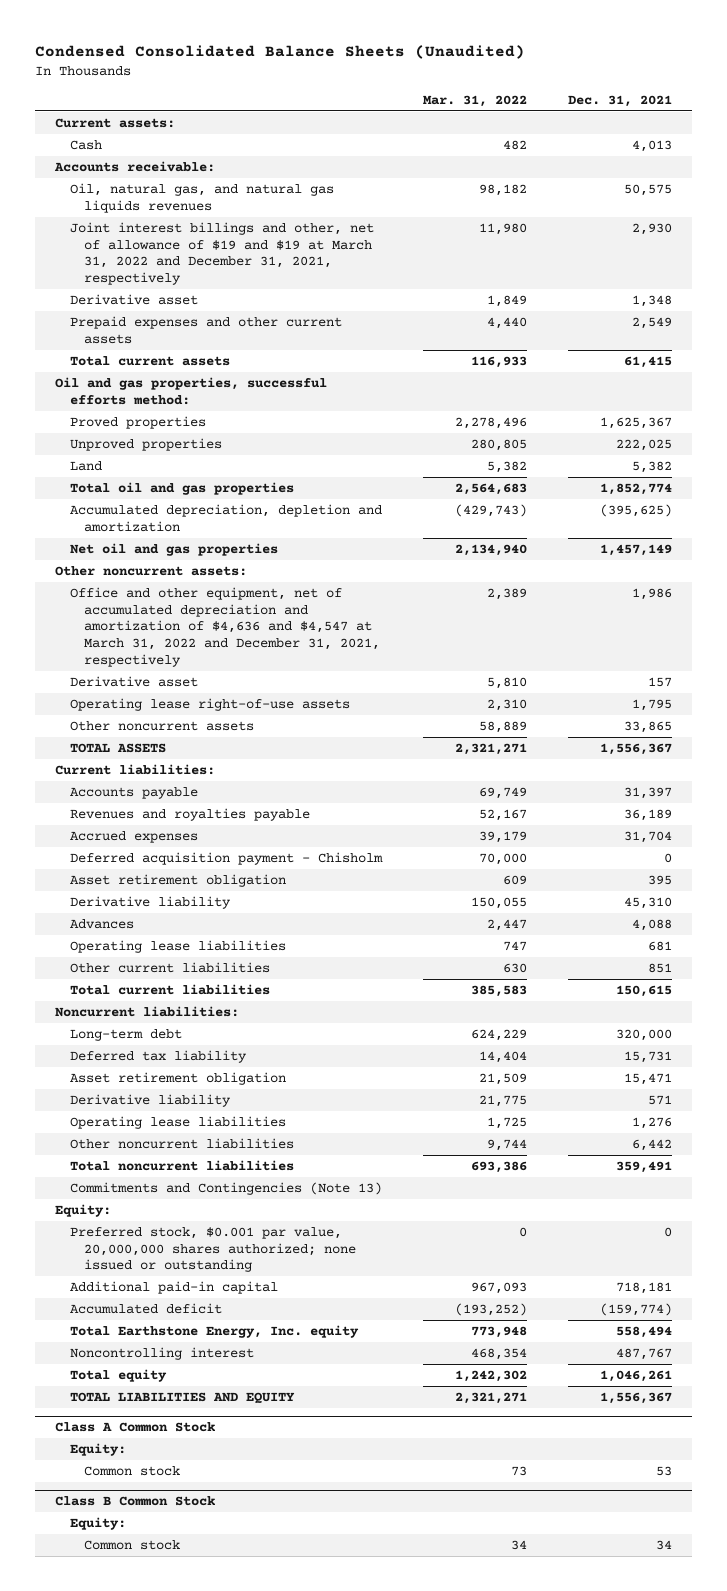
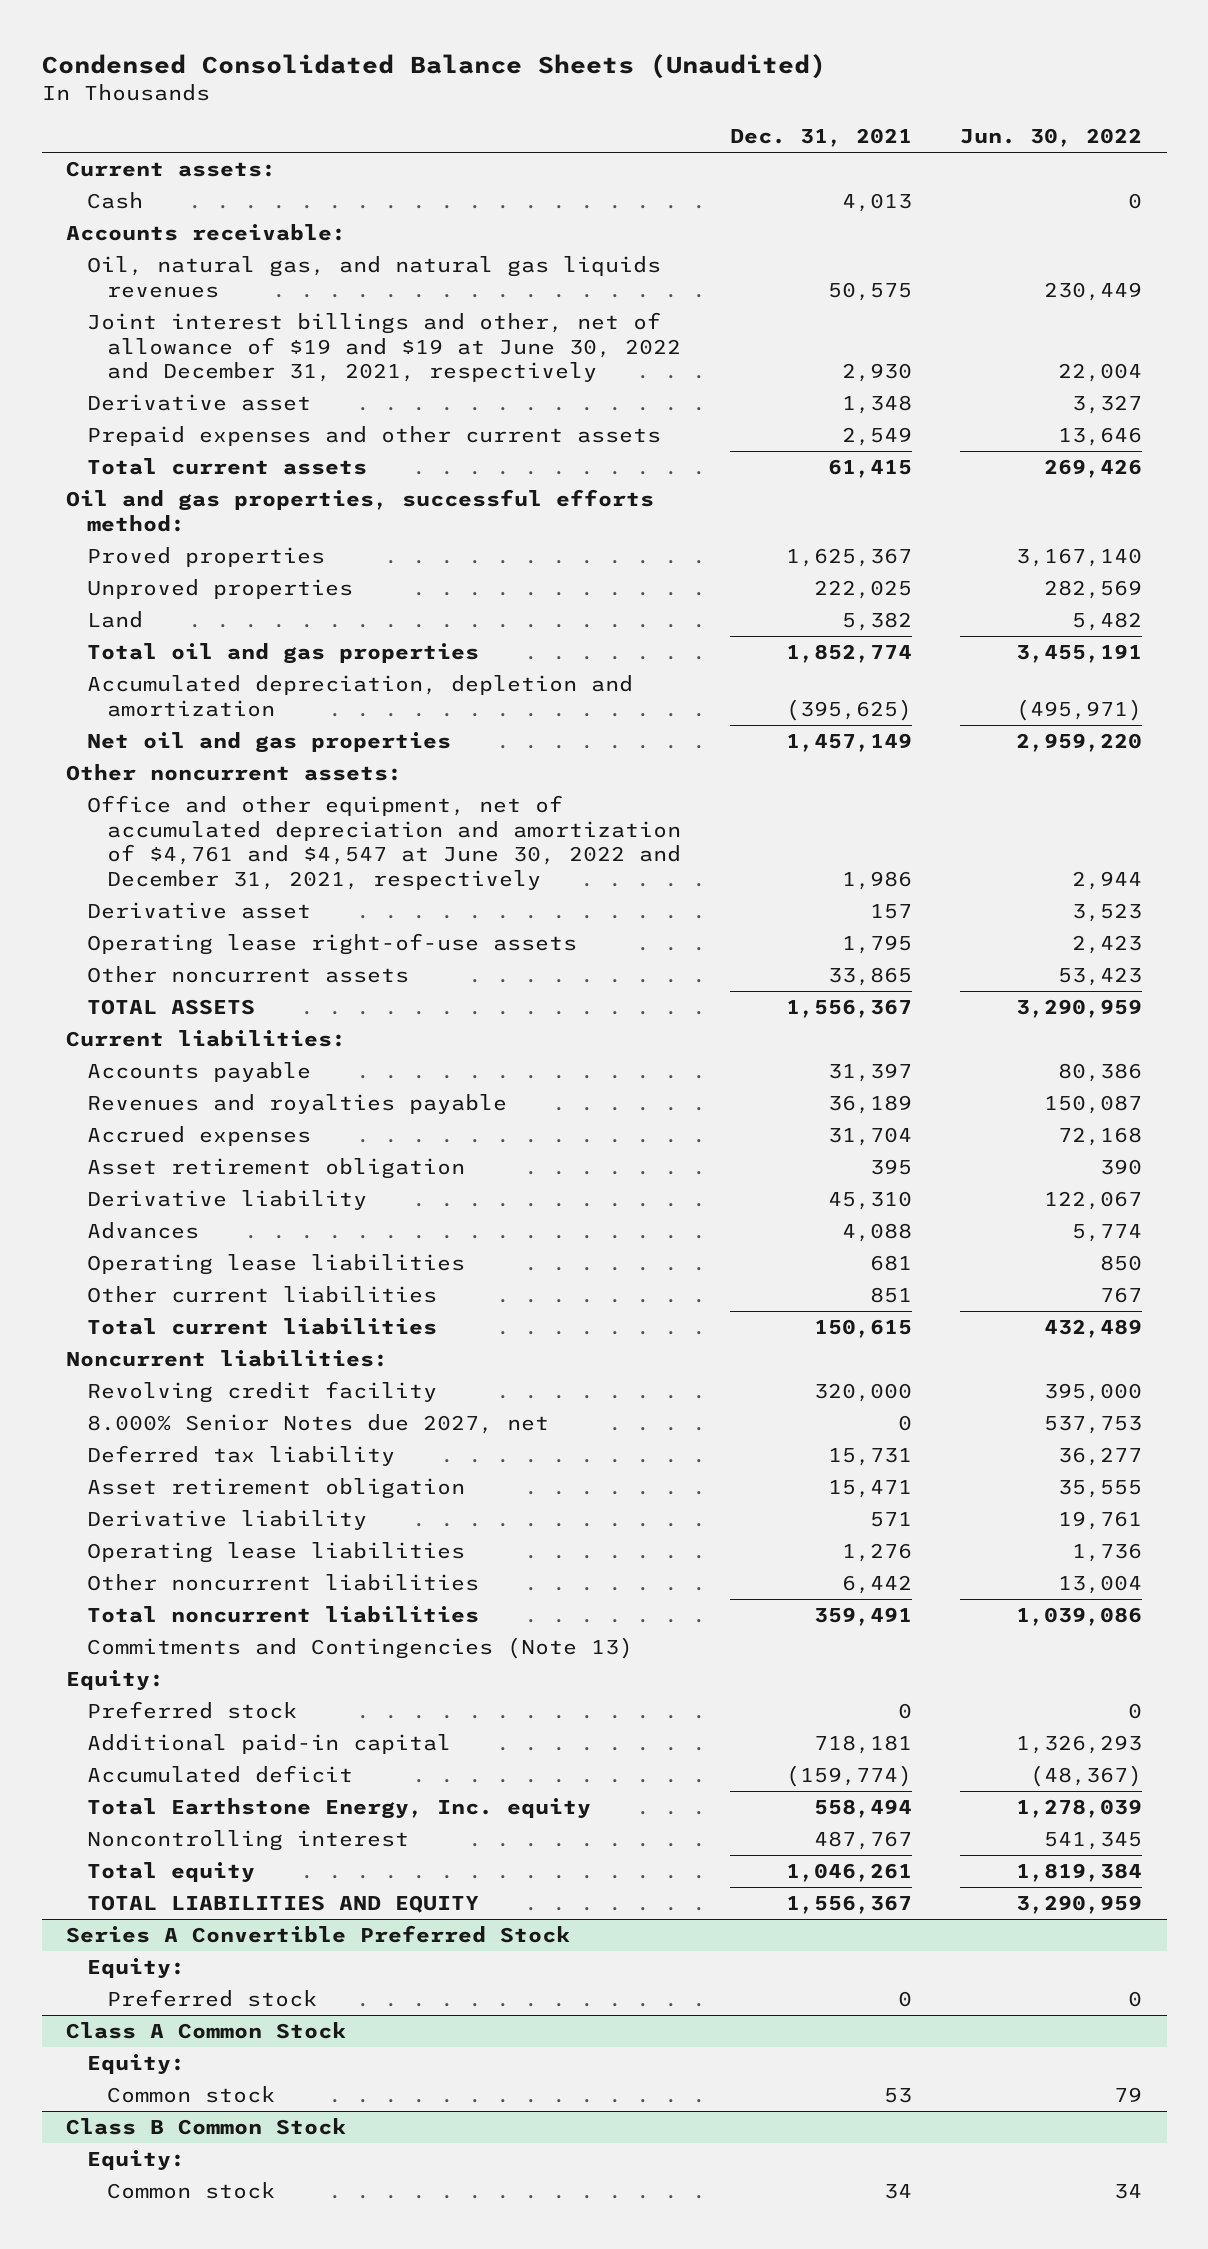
[422,94,527,107] Mar. 31, 2022 -> none
none -> [960,128,1143,148] Jun. 30, 2022
[69,222,374,285] Joint interest billings and other, net of allowance of $19 and $19 at March 31, 2022 and December 31, 2021, respectively -> [86,312,682,383] Joint interest billings and other, net of allowance of $19 and $19 at June 30, 2022 and December 31, 2021, respectively
[69,587,381,667] Office and other equipment, net of accumulated depreciation and amortization of $4,636 and $4,547 at March 31, 2022 and December 31, 2021, respectively -> [86,795,682,891] Office and other equipment, net of accumulated depreciation and amortization of $4,761 and $4,547 at June 30, 2022 and December 31, 2021, respectively
[69,852,383,866] Deferred acquisition payment - Chisholm -> none
[69,1029,182,1042] Long-term debt -> none
none -> [86,1381,437,1404] Revolving credit facility
none -> [86,1414,549,1435] 8.000% Senior Notes due 2027, net
[69,1227,357,1273] Preferred stock, $0.001 par value, 20,000,000 shares authorized; none issued or outstanding -> [86,1701,297,1720] Preferred stock
none -> [65,1925,570,1944] Series A Convertible Preferred Stock
none -> [86,1958,185,1980] Equity:
none -> [107,1989,318,2008] Preferred stock

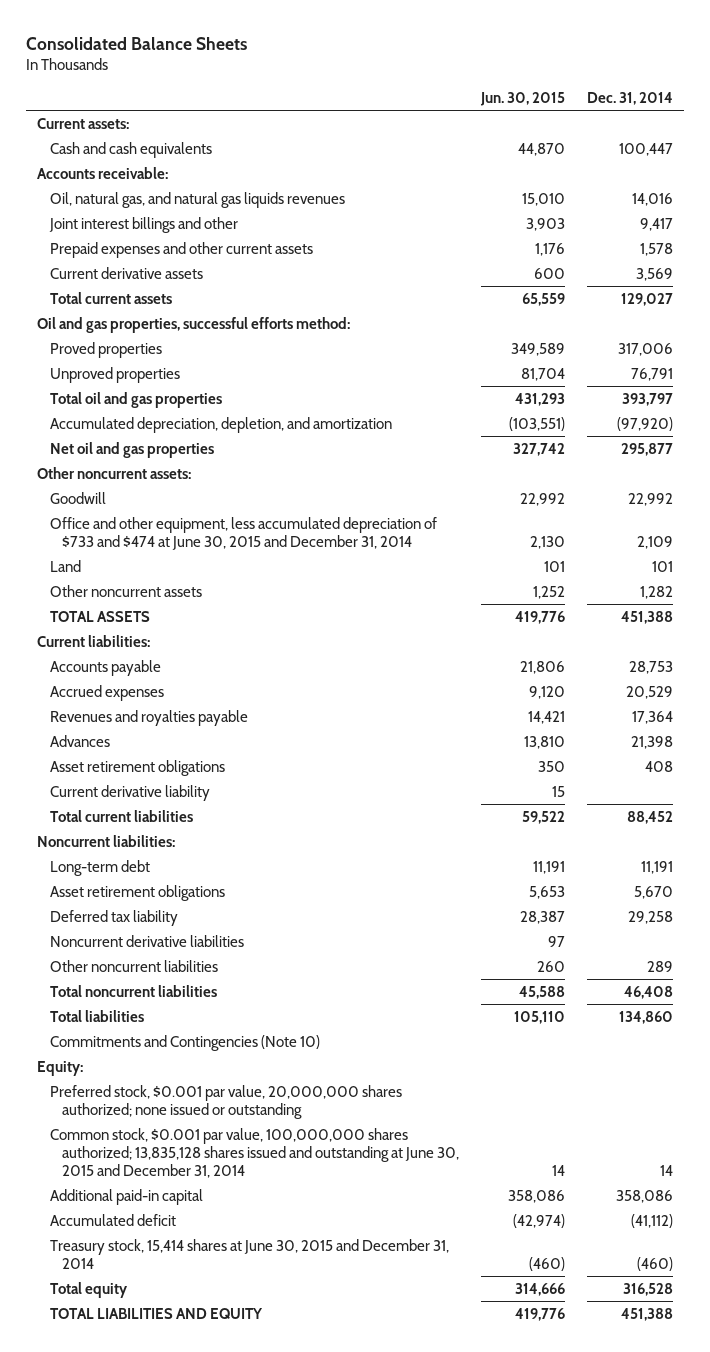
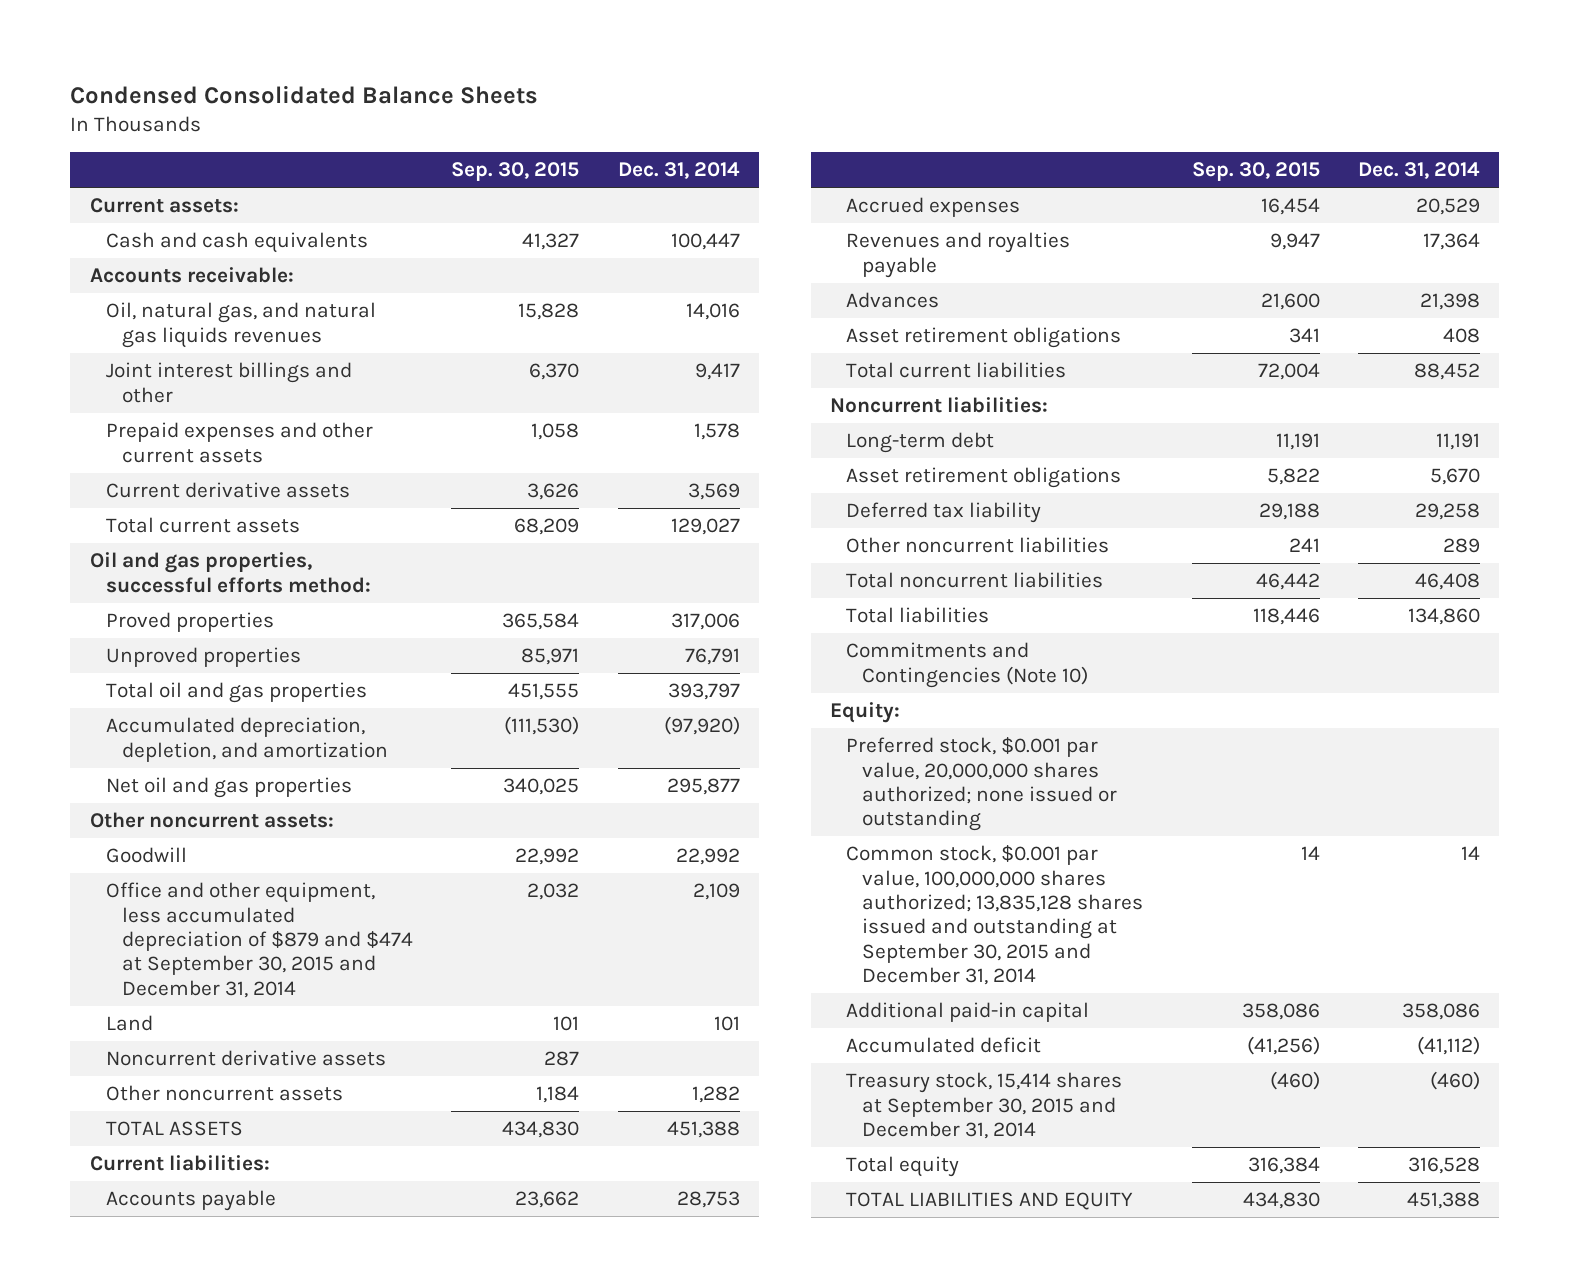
[26,36,248,50] Consolidated Balance Sheets -> [70,84,539,104] Condensed Consolidated Balance Sheets
[480,91,566,106] Jun. 30, 2015 -> none
none -> [451,162,580,182] Sep. 30, 2015
[49,516,437,550] Office and other equipment, less accumulated depreciation of $733 and $474 at June 30, 2015 and December 31, 2014 -> [105,882,413,998] Office and other equipment, less accumulated depreciation of $879 and $474 at September 30, 2015 and December 31, 2014
none -> [105,1050,386,1067] Noncurrent derivative assets
[49,784,210,801] Current derivative liability -> none
[49,934,244,947] Noncurrent derivative liabilities -> none
[49,1127,460,1178] Common stock, $0.001 par value, 100,000,000 shares authorized; 13,835,128 shares issued and outstanding at June 30, 2015 and December 31, 2014 -> [846,845,1144,986] Common stock, $0.001 par value, 100,000,000 shares authorized; 13,835,128 shares issued and outstanding at September 30, 2015 and December 31, 2014
[49,1238,449,1269] Treasury stock, 15,414 shares at June 30, 2015 and December 31, 2014 -> [846,1072,1123,1139] Treasury stock, 15,414 shares at September 30, 2015 and December 31, 2014

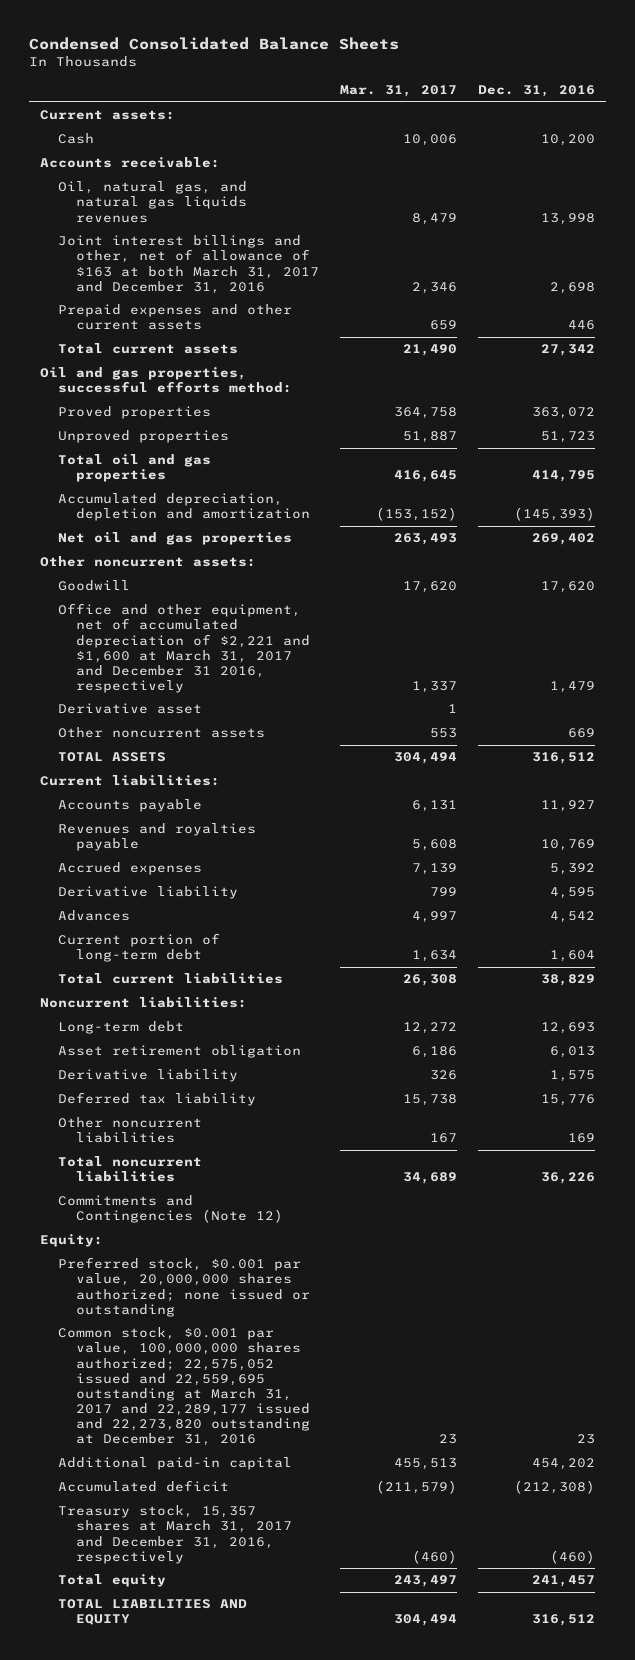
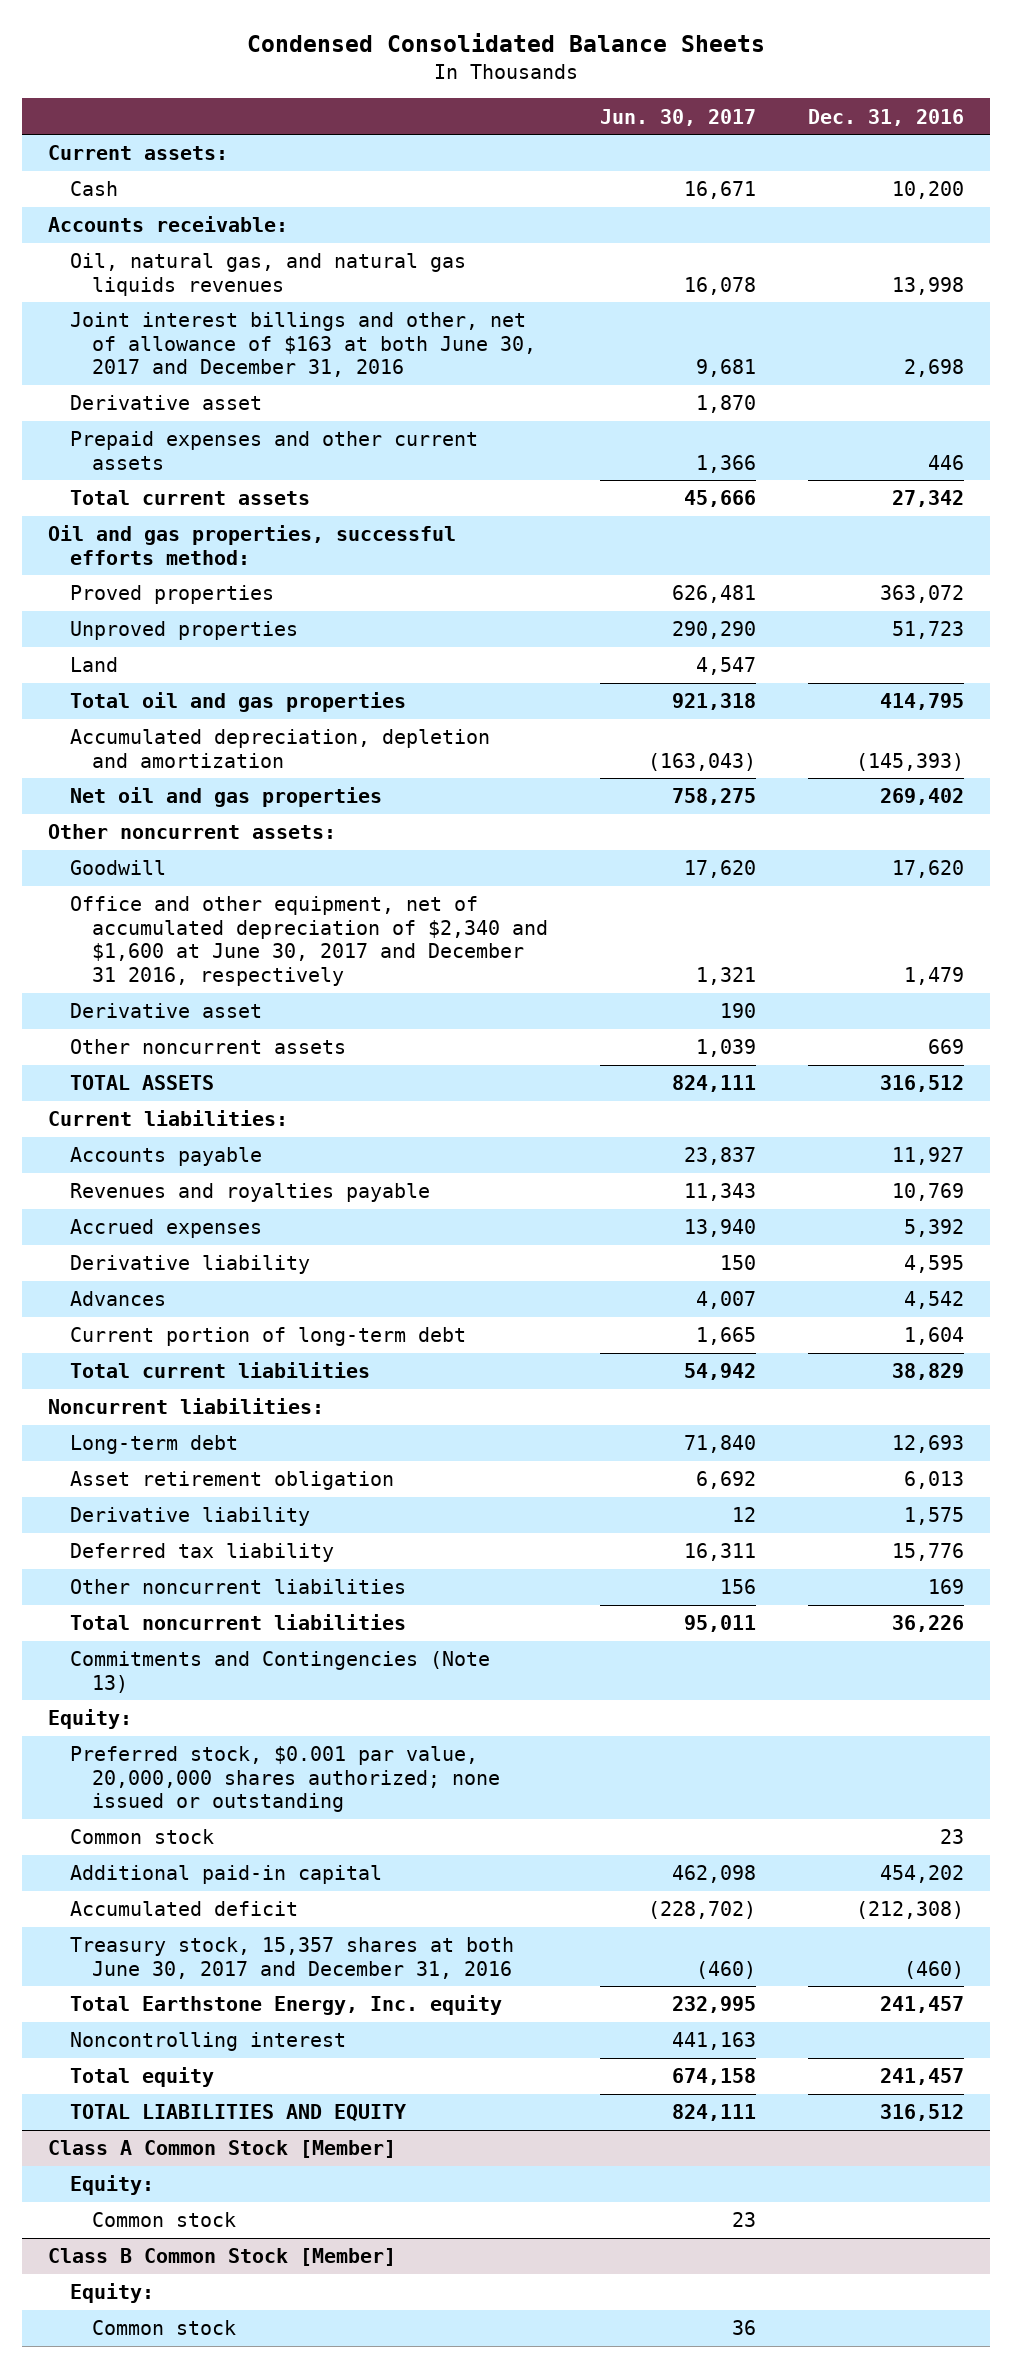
[340,85,458,98] Mar. 31, 2017 -> none
none -> [599,108,756,126] Jun. 30, 2017
[57,235,320,294] Joint interest billings and other, net of allowance of $163 at both March 31, 2017 and December 31, 2016 -> [70,312,537,378] Joint interest billings and other, net of allowance of $163 at both June 30, 2017 and December 31, 2016
none -> [70,395,263,411] Derivative asset
none -> [70,657,119,673] Land
[57,603,311,693] Office and other equipment, net of accumulated depreciation of $2,221 and $1,600 at March 31, 2017 and December 31 2016, respectively -> [70,896,549,986] Office and other equipment, net of accumulated depreciation of $2,340 and $1,600 at June 30, 2017 and December 31 2016, respectively
[57,1195,284,1224] Commitments and Contingencies (Note 12) -> [70,1651,491,1693] Commitments and Contingencies (Note 13)
[57,1327,311,1447] Common stock, $0.001 par value, 100,000,000 shares authorized; 22,575,052 issued and 22,559,695 outstanding at March 31, 2017 and 22,289,177 issued and 22,273,820 outstanding at December 31, 2016 -> [70,1829,215,1845] Common stock
[57,1505,293,1564] Treasury stock, 15,357 shares at March 31, 2017 and December 31, 2016, respectively -> [70,1937,515,1979] Treasury stock, 15,357 shares at both June 30, 2017 and December 31, 2016
none -> [70,1995,503,2016] Total Earthstone Energy, Inc. equity
none -> [70,2032,347,2052] Noncontrolling interest
none -> [47,2140,396,2159] Class A Common Stock [Member]
none -> [70,2175,155,2196] Equity:
none -> [92,2212,237,2228] Common stock
none -> [47,2248,396,2267] Class B Common Stock [Member]
none -> [70,2283,155,2304] Equity:
none -> [92,2320,237,2336] Common stock

